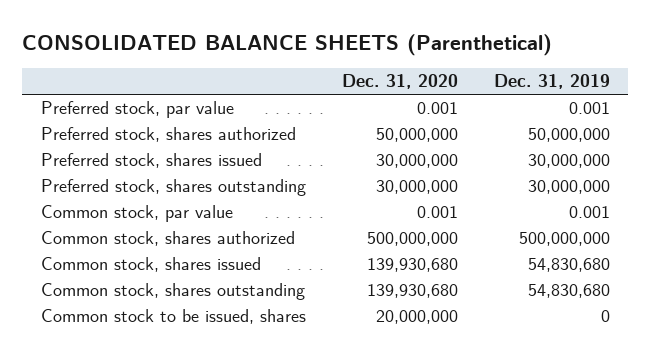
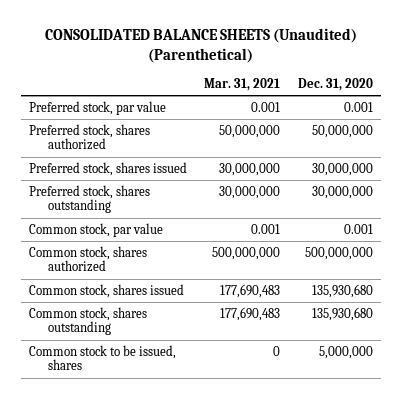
[22,34,553,57] CONSOLIDATED BALANCE SHEETS (Parenthetical) -> [44,28,357,63] CONSOLIDATED BALANCE SHEETS (Unaudited) (Parenthetical)
[494,74,611,90] Dec. 31, 2019 -> none
none -> [204,78,281,92] Mar. 31, 2021
[366,258,458,273] 139,930,680 -> [311,283,373,298] 135,930,680
[366,284,458,299] 139,930,680 -> [311,306,373,321] 135,930,680
[375,310,458,325] 20,000,000 -> [318,345,373,359] 5,000,000

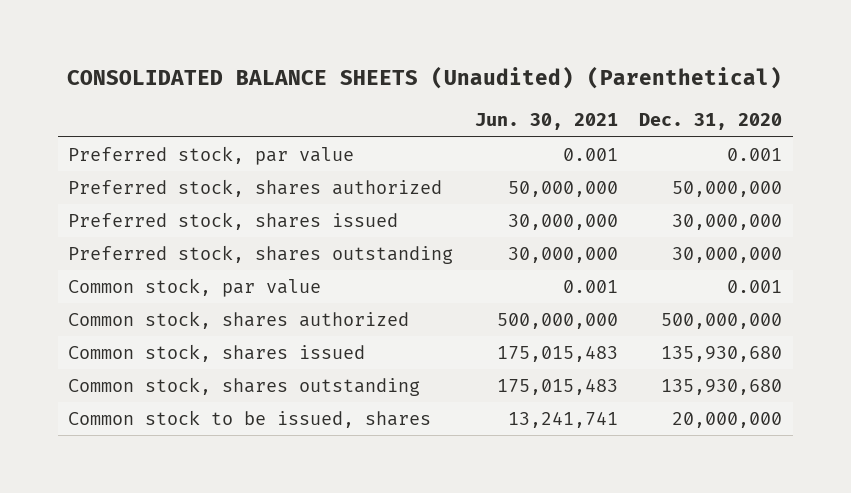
[204,78,281,92] Mar. 31, 2021 -> none
none -> [474,113,618,131] Jun. 30, 2021
[318,345,373,359] 5,000,000 -> [672,411,783,428] 20,000,000

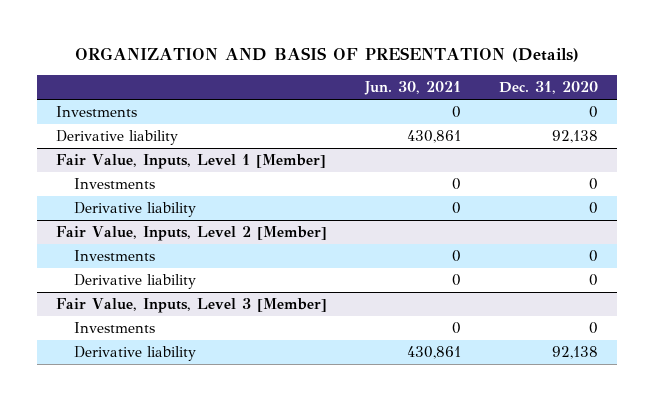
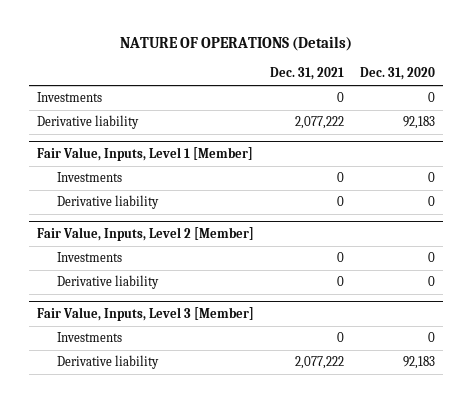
[75,47,580,63] ORGANIZATION AND BASIS OF PRESENTATION (Details) -> [119,36,352,52] NATURE OF OPERATIONS (Details)
[364,81,462,96] Jun. 30, 2021 -> none
none -> [269,67,344,81] Dec. 31, 2021
[552,130,599,144] 92,138 -> [402,116,435,130] 92,183
[552,346,599,360] 92,138 -> [402,356,435,370] 92,183

